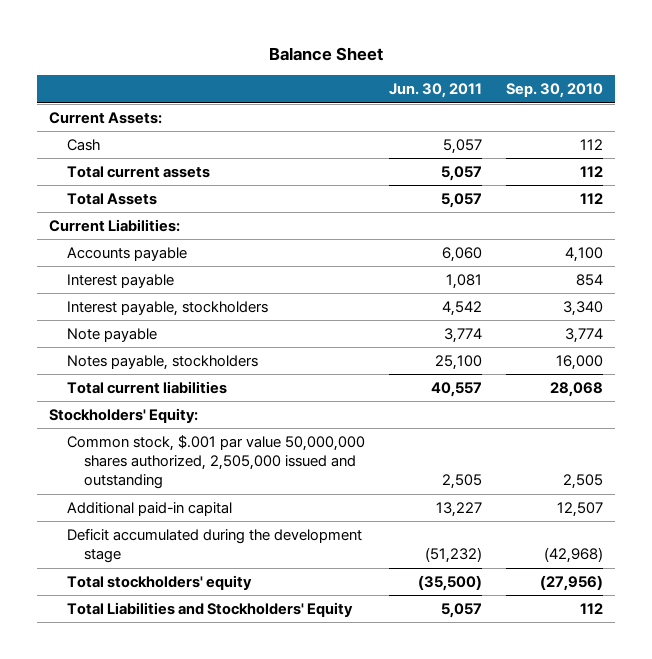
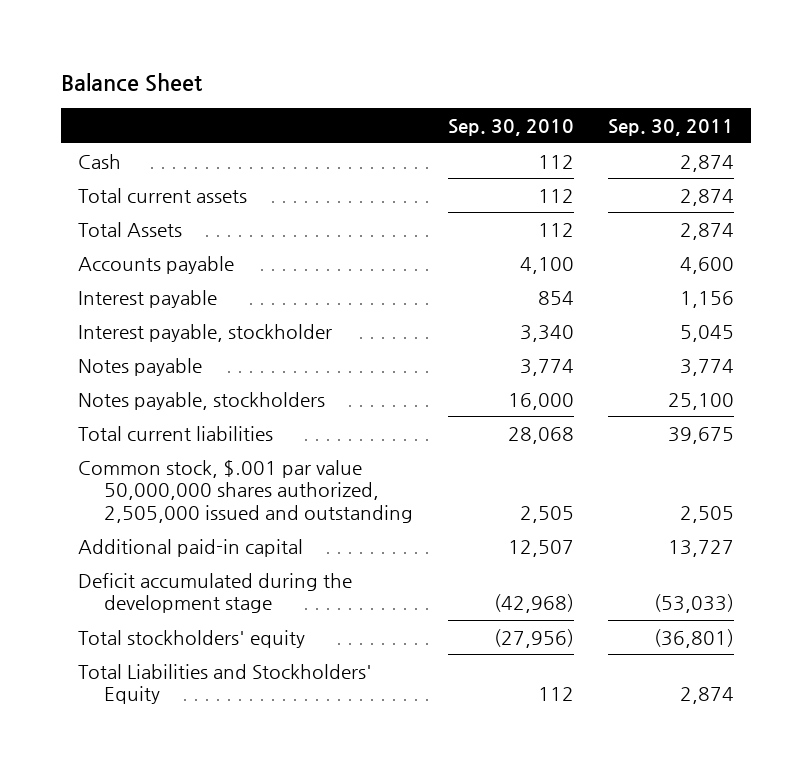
[388,83,482,99] Jun. 30, 2011 -> none
none -> [607,119,734,137] Sep. 30, 2011
[49,111,163,124] Current Assets: -> none
[49,218,181,232] Current Liabilities: -> none
[66,300,268,316] Interest payable, stockholders -> [78,323,333,342] Interest payable, stockholder
[66,327,157,342] Note payable -> [78,357,203,376] Notes payable
[49,407,199,423] Stockholders' Equity: -> none

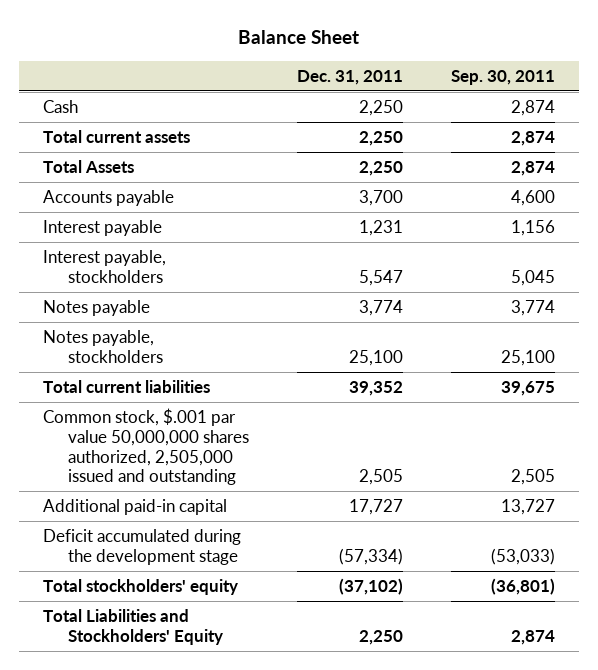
[447,119,574,137] Sep. 30, 2010 -> none
none -> [297,69,404,85] Dec. 31, 2011
[78,323,333,342] Interest payable, stockholder -> [42,249,166,283] Interest payable, stockholders

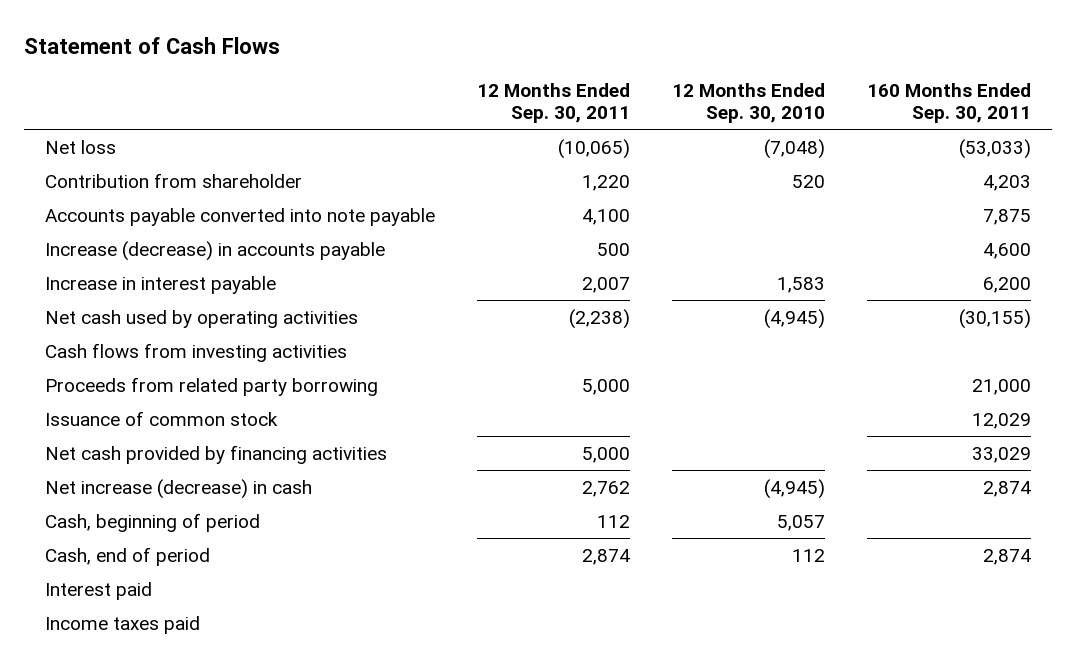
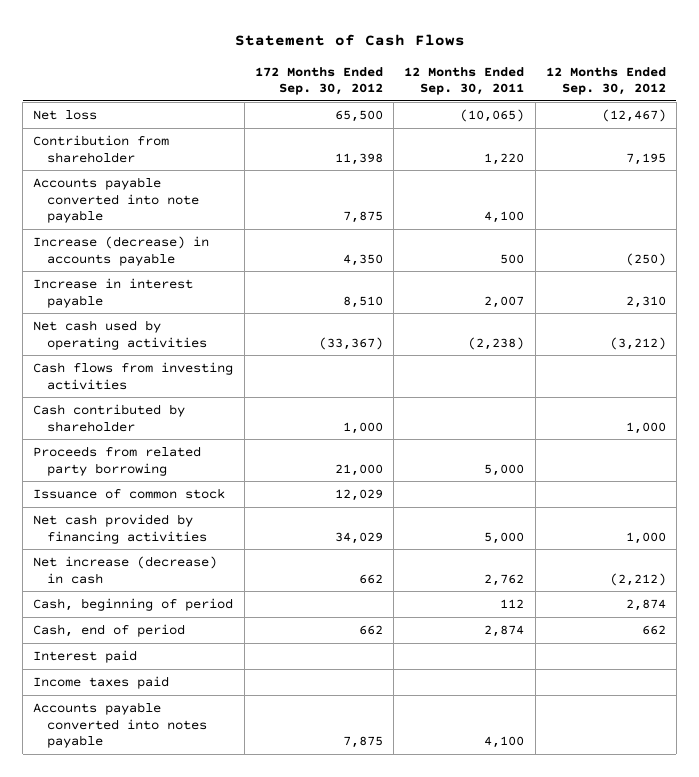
[672,82,826,124] 12 Months Ended Sep. 30, 2010 -> none
[866,82,1031,124] 160 Months Ended Sep. 30, 2011 -> none
none -> [254,66,383,96] 172 Months Ended Sep. 30, 2012
none -> [545,66,666,96] 12 Months Ended Sep. 30, 2012
none -> [33,403,186,432] Cash contributed by shareholder
none -> [33,701,207,749] Accounts payable converted into notes payable

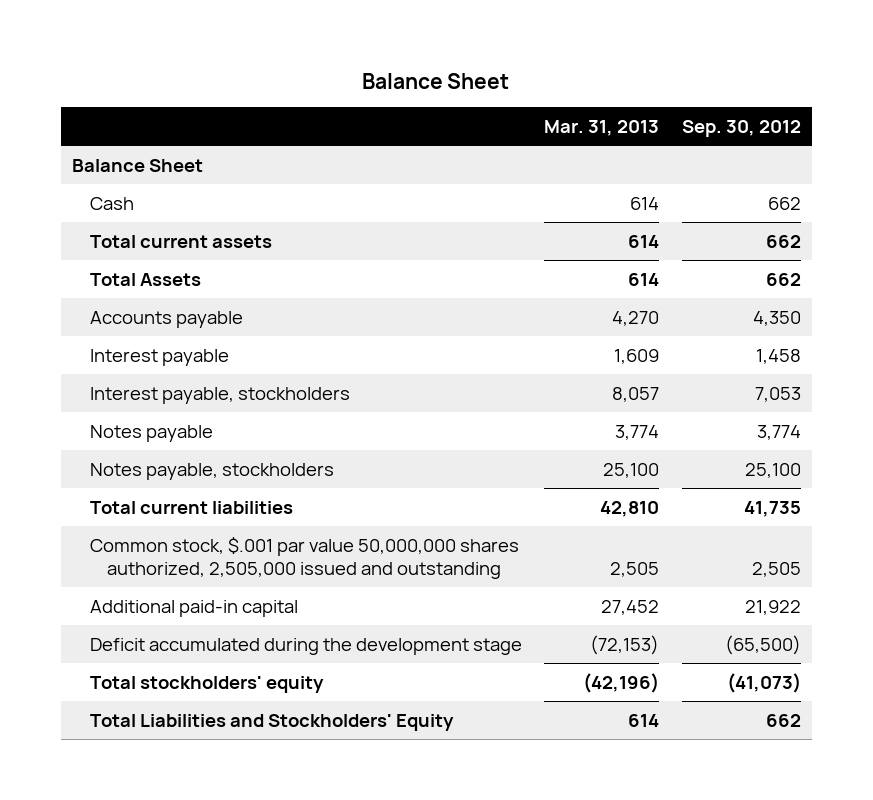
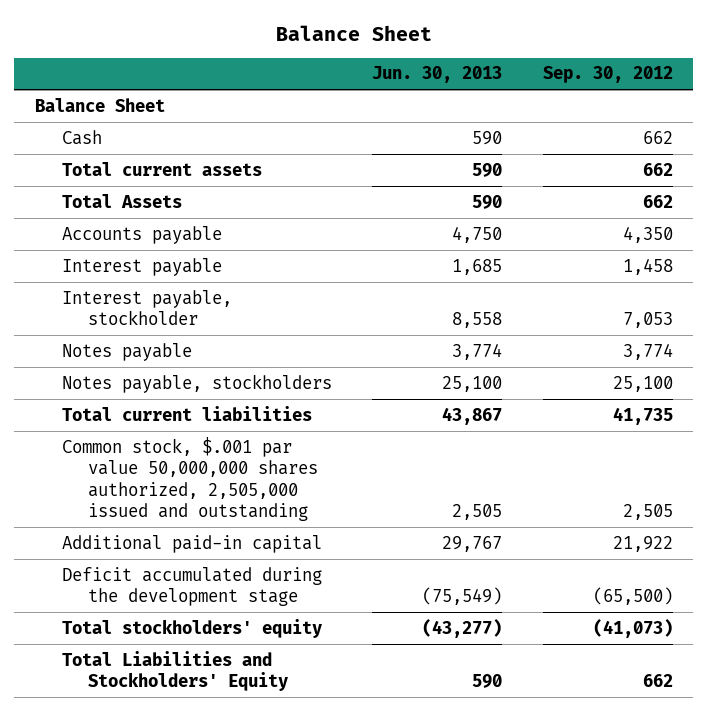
[544,119,660,136] Mar. 31, 2013 -> none
none -> [372,66,503,84] Jun. 30, 2013
[89,386,350,404] Interest payable, stockholders -> [61,289,232,326] Interest payable, stockholder

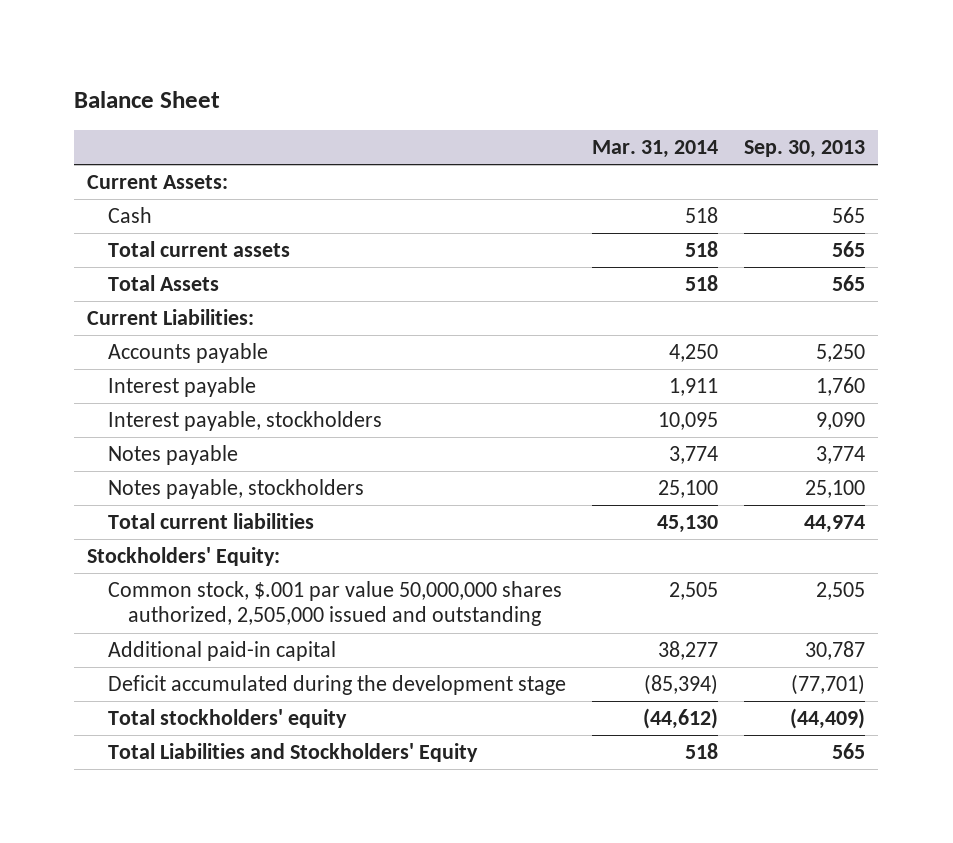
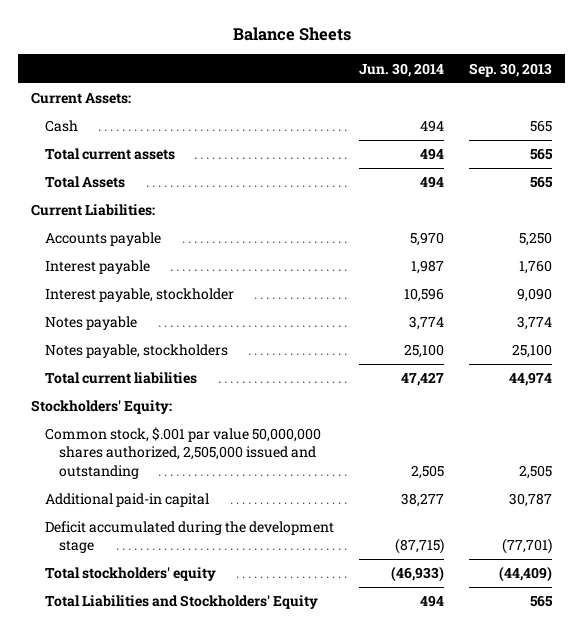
[74,90,221,108] Balance Sheet -> [232,27,351,42] Balance Sheets
[592,139,719,158] Mar. 31, 2014 -> none
none -> [359,62,445,77] Jun. 30, 2014
[107,411,382,432] Interest payable, stockholders -> [45,288,235,303] Interest payable, stockholder

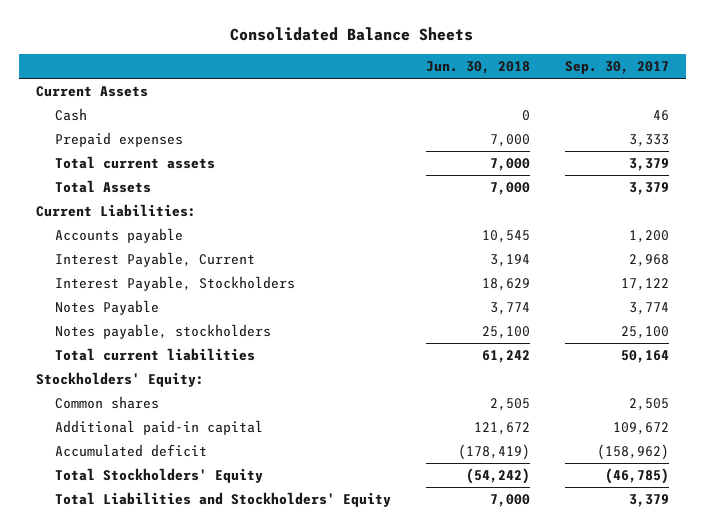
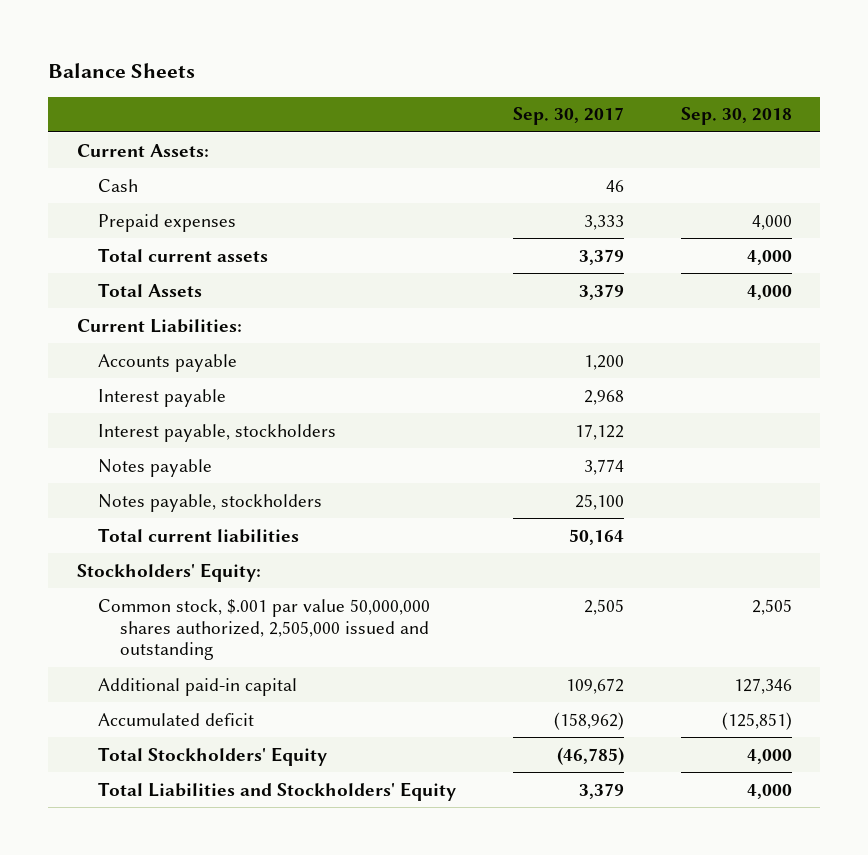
[230,27,474,42] Consolidated Balance Sheets -> [48,62,196,78] Balance Sheets
[426,60,531,74] Jun. 30, 2018 -> none
none -> [680,107,792,126] Sep. 30, 2018
[36,85,149,97] Current Assets -> [76,143,209,157] Current Assets:
[55,251,256,267] Interest Payable, Current -> [98,388,227,407] Interest payable
[55,275,296,291] Interest Payable, Stockholders -> [98,423,337,442] Interest payable, stockholders
[55,299,160,315] Notes Payable -> [98,458,213,477] Notes payable
[55,395,160,409] Common shares -> [98,598,431,661] Common stock, $.001 par value 50,000,000 shares authorized, 2,505,000 issued and outstanding

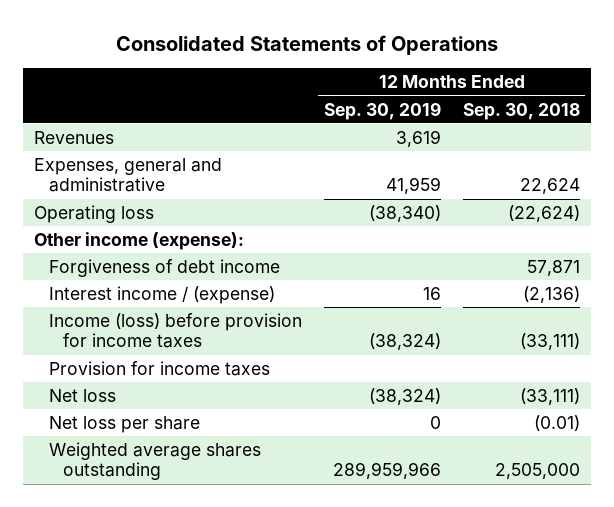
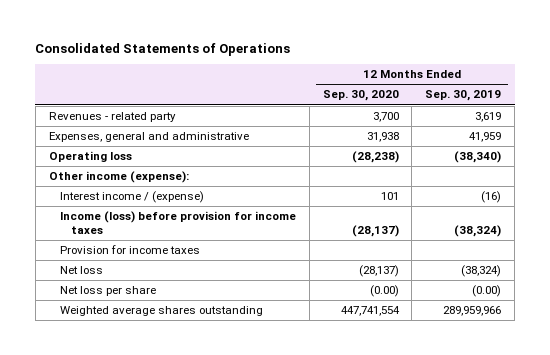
[462,102,580,120] Sep. 30, 2018 -> none
none -> [322,90,399,102] Sep. 30, 2020
[34,131,115,145] Revenues -> [48,112,176,123] Revenues - related party
[48,259,280,278] Forgiveness of debt income -> none
[422,287,441,301] 16 -> [481,191,502,204] (16)
[429,416,441,430] 0 -> [472,285,502,298] (0.00)

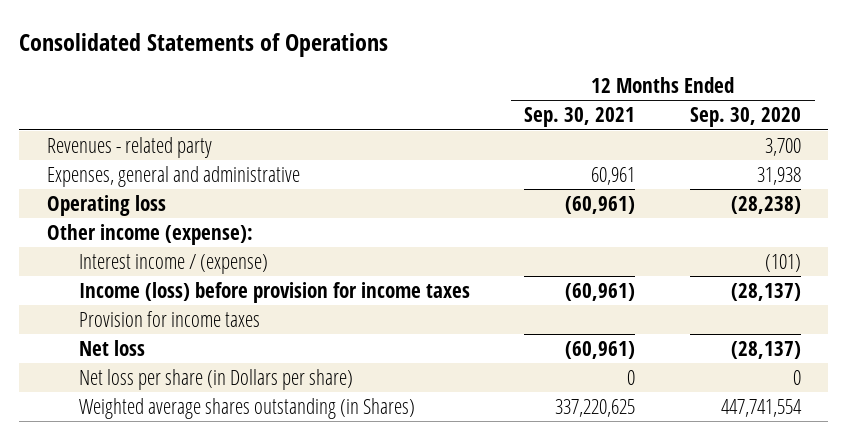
[425,90,502,102] Sep. 30, 2019 -> none
none -> [524,107,636,128] Sep. 30, 2021
[380,192,399,201] 101 -> [764,253,801,272] (101)
[59,286,156,297] Net loss per share -> [78,368,353,390] Net loss per share (in Dollars per share)
[369,285,399,298] (0.00) -> [792,369,801,385] 0
[59,306,263,317] Weighted average shares outstanding -> [78,397,415,419] Weighted average shares outstanding (in Shares)

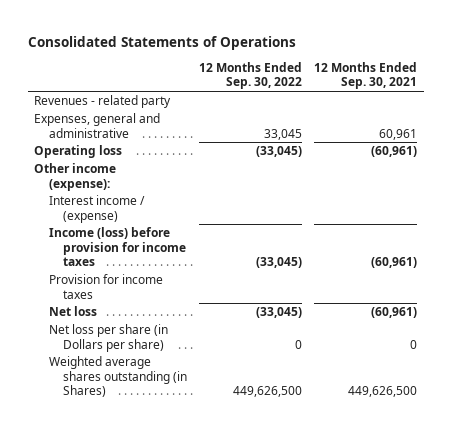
[689,107,801,128] Sep. 30, 2020 -> none
none -> [199,61,303,90] 12 Months Ended Sep. 30, 2022
[555,398,636,417] 337,220,625 -> [348,386,418,398] 449,626,500

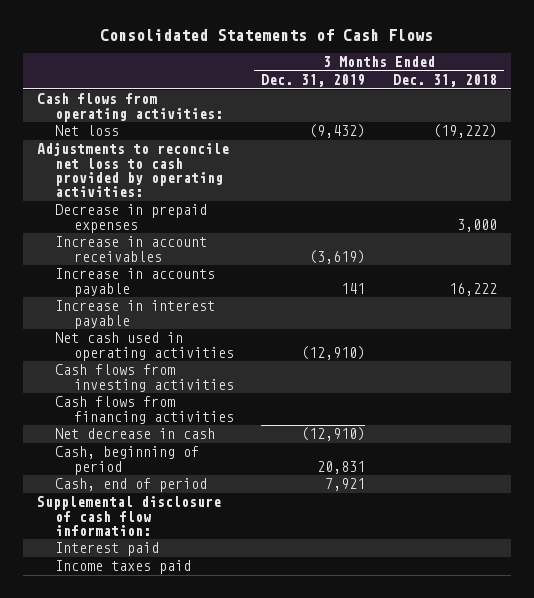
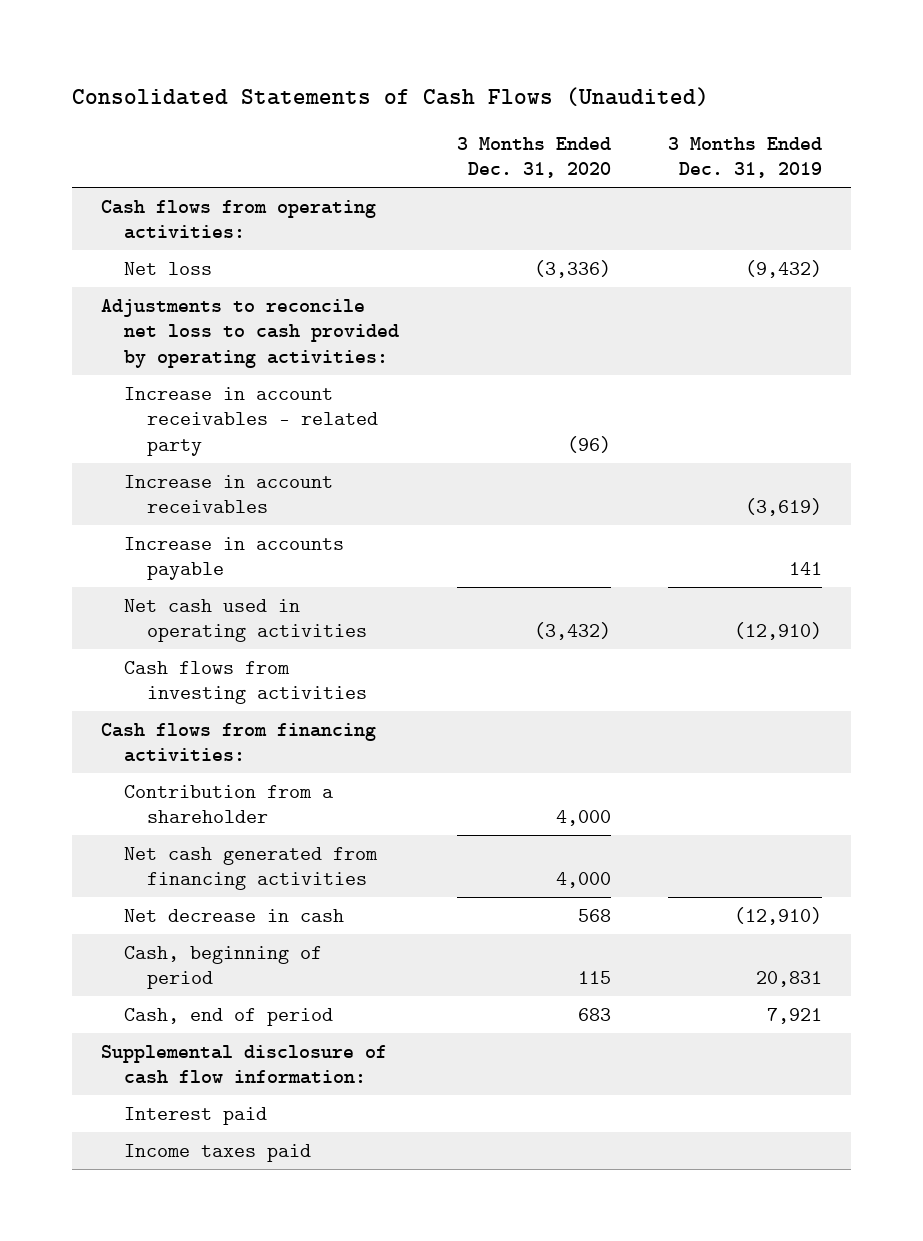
[99,29,433,42] Consolidated Statements of Cash Flows -> [72,87,710,107] Consolidated Statements of Cash Flows (Unaudited)
[393,74,498,88] Dec. 31, 2018 -> none
none -> [456,136,611,179] 3 Months Ended Dec. 31, 2020
[55,204,208,233] Decrease in prepaid expenses -> none
none -> [123,386,379,456] Increase in account receivables - related party
[55,300,216,329] Increase in interest payable -> none
none -> [100,722,376,763] Cash flows from financing activities:
none -> [123,784,333,824] Contribution from a shareholder
[55,396,234,424] Cash flows from financing activities -> [123,846,378,891] Net cash generated from financing activities

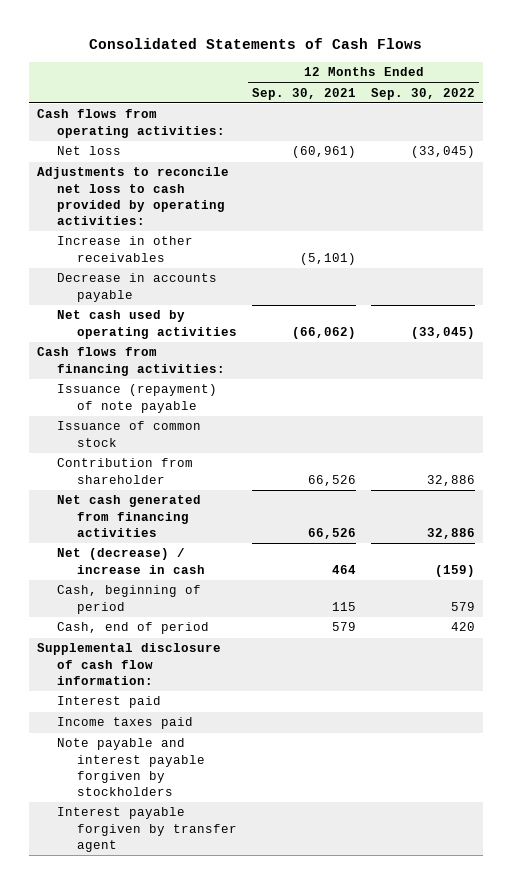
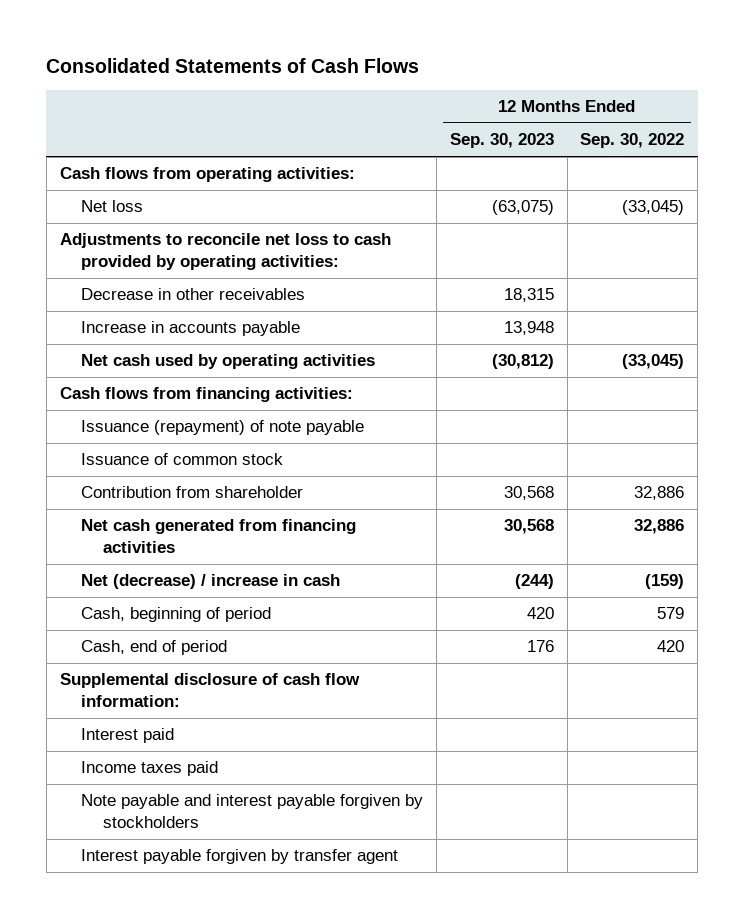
[252,87,357,100] Sep. 30, 2021 -> none
none -> [449,133,554,149] Sep. 30, 2023
[56,236,193,262] Increase in other receivables -> [81,288,306,301] Decrease in other receivables
[56,273,217,302] Decrease in accounts payable -> [81,321,301,337] Increase in accounts payable

